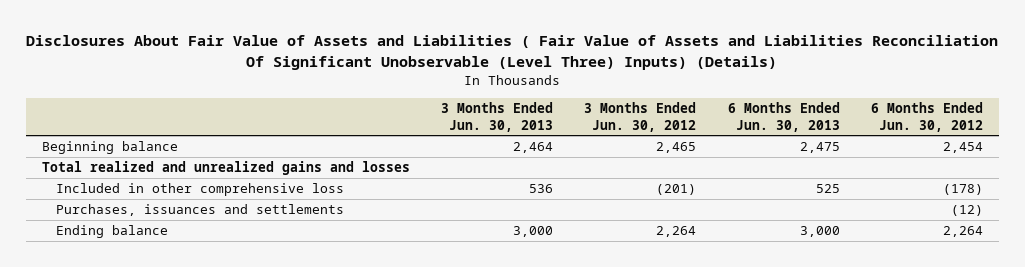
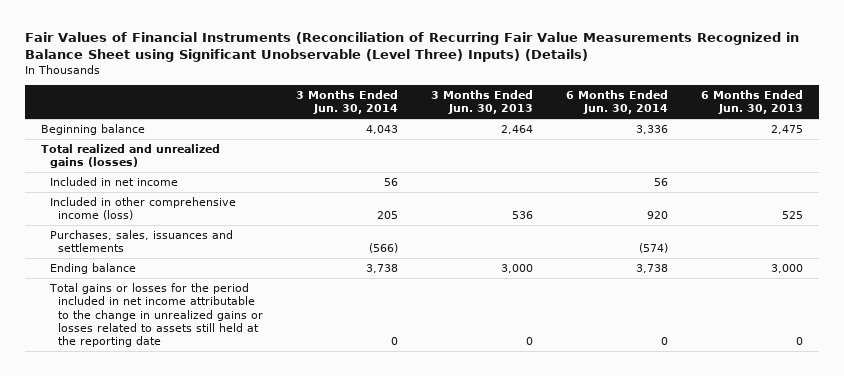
[26,35,999,70] Disclosures About Fair Value of Assets and Liabilities ( Fair Value of Assets and Liabilities Reconciliation Of Significant Unobservable (Level Three) Inputs) (Details) -> [24,32,799,63] Fair Values of Financial Instruments (Reconciliation of Recurring Fair Value Measurements Recognized in Balance Sheet using Significant Unobservable (Level Three) Inputs) (Details)
[584,102,697,132] 3 Months Ended Jun. 30, 2012 -> none
[871,102,984,132] 6 Months Ended Jun. 30, 2012 -> none
none -> [296,90,399,115] 3 Months Ended Jun. 30, 2014
none -> [566,90,669,115] 6 Months Ended Jun. 30, 2014
[41,161,410,176] Total realized and unrealized gains and losses -> [41,144,221,169] Total realized and unrealized gains (losses)
none -> [49,177,178,187] Included in net income
[55,183,344,197] Included in other comprehensive loss -> [49,197,236,221] Included in other comprehensive income (loss)
[55,204,344,217] Purchases, issuances and settlements -> [49,230,233,253] Purchases, sales, issuances and settlements
none -> [48,283,264,347] Total gains or losses for the period included in net income attributable to the change in unrealized gains or losses related to assets still held at the reporting date

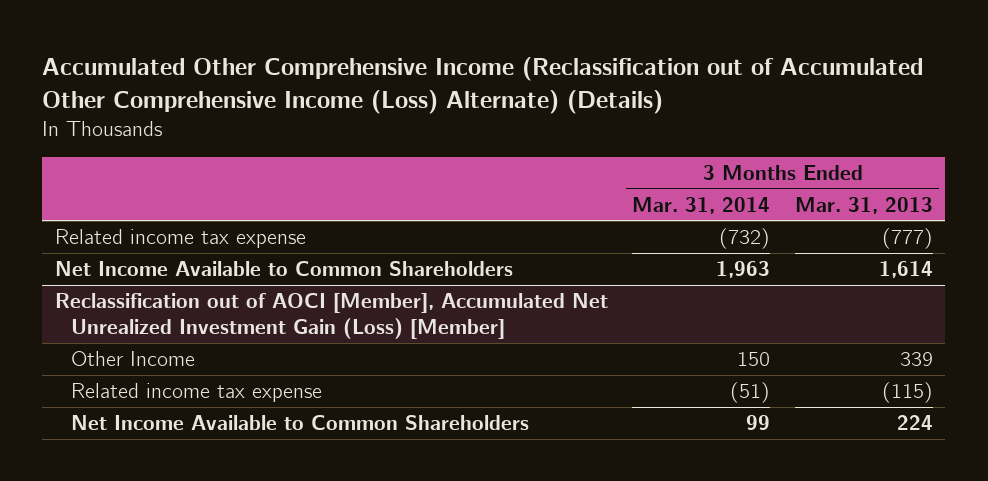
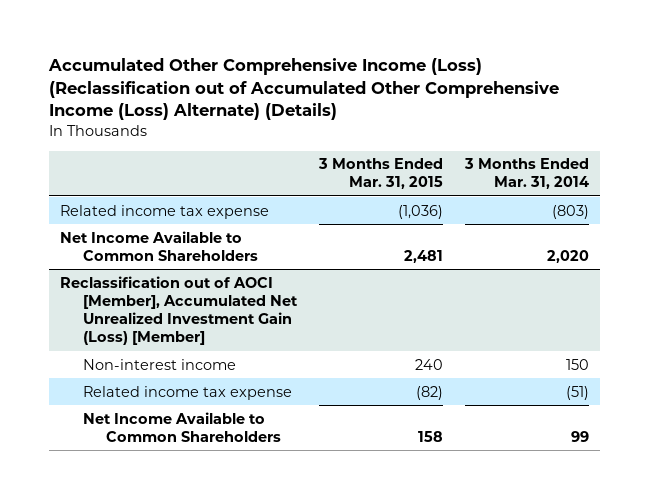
[42,57,924,114] Accumulated Other Comprehensive Income (Reclassification out of Accumulated Other Comprehensive Income (Loss) Alternate) (Details) -> [47,58,559,121] Accumulated Other Comprehensive Income (Loss) (Reclassification out of Accumulated Other Comprehensive Income (Loss) Alternate) (Details)
[795,196,934,214] Mar. 31, 2013 -> none
none -> [317,158,443,190] 3 Months Ended Mar. 31, 2015
[719,228,771,250] (732) -> [552,204,590,219] (803)
[716,261,771,279] 1,963 -> [547,249,590,263] 2,020
[71,351,196,367] Other Income -> [82,358,236,370] Non-interest income

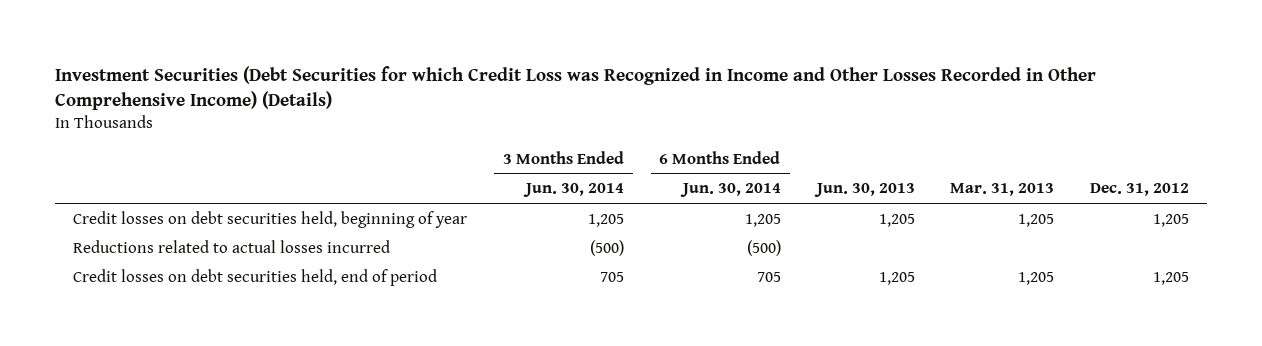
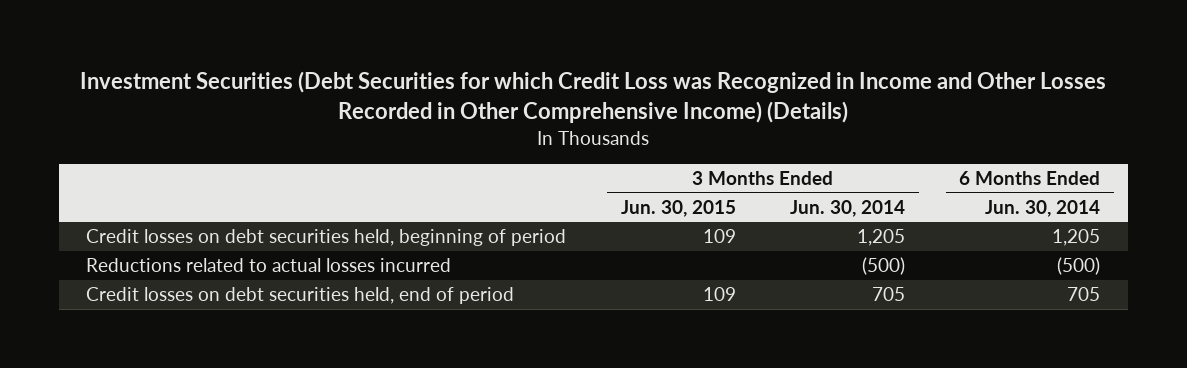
[813,183,915,198] Jun. 30, 2013 -> none
[950,183,1055,197] Mar. 31, 2013 -> none
[1089,183,1189,197] Dec. 31, 2012 -> none
none -> [620,200,736,218] Jun. 30, 2015
[73,210,468,228] Credit losses on debt securities held, beginning of year -> [86,229,567,247] Credit losses on debt securities held, beginning of period

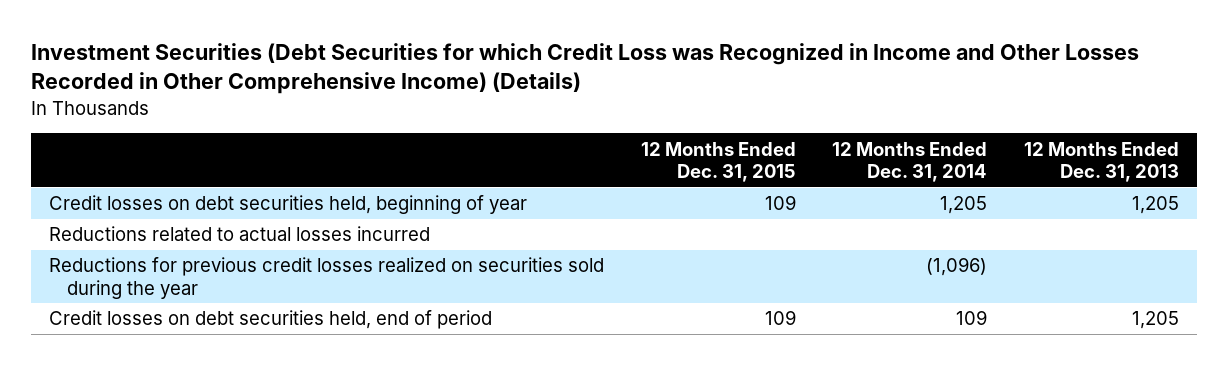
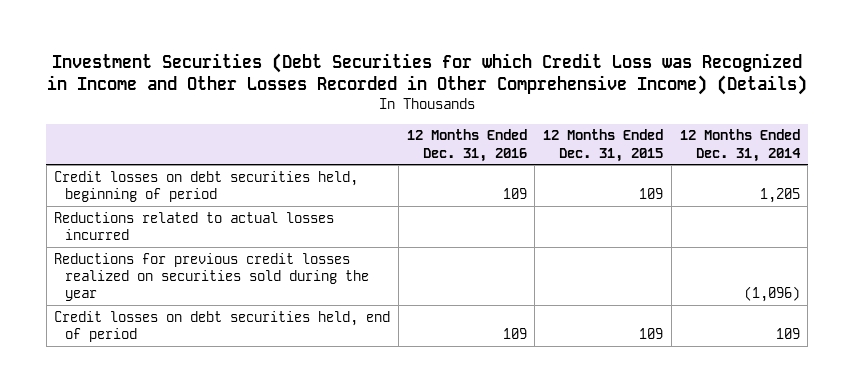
[1024,141,1180,183] 12 Months Ended Dec. 31, 2013 -> none
none -> [406,129,527,162] 12 Months Ended Dec. 31, 2016
[49,195,528,215] Credit losses on debt securities held, beginning of year -> [54,170,359,203] Credit losses on debt securities held, beginning of period

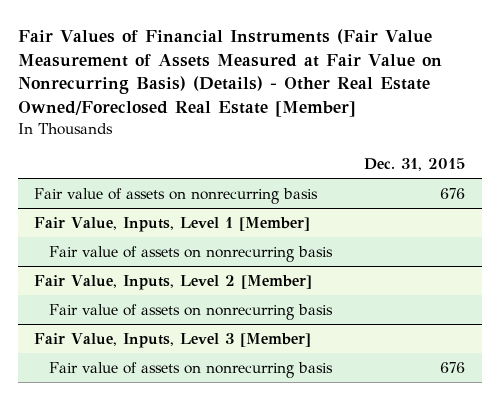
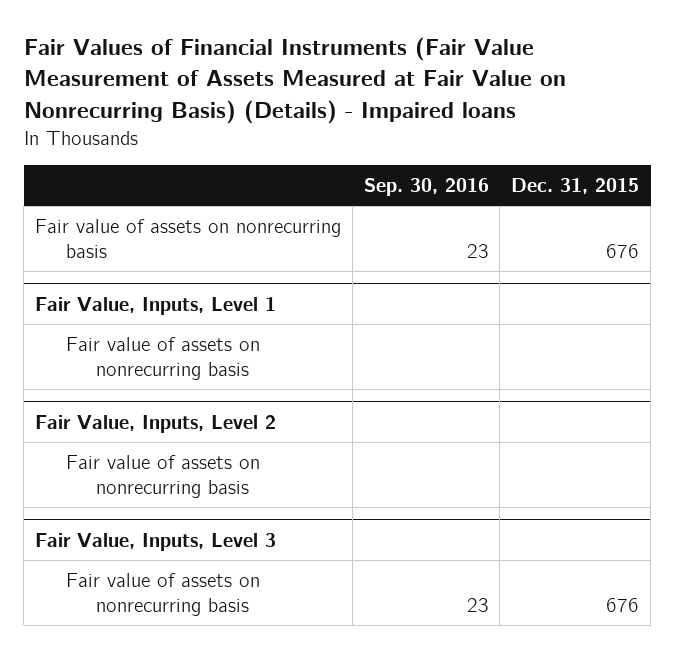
[18,28,443,118] Fair Values of Financial Instruments (Fair Value Measurement of Assets Measured at Fair Value on Nonrecurring Basis) (Details) - Other Real Estate Owned/Foreclosed Real Estate [Member] -> [23,36,566,124] Fair Values of Financial Instruments (Fair Value Measurement of Assets Measured at Fair Value on Nonrecurring Basis) (Details) - Impaired loans
none -> [363,178,489,197] Sep. 30, 2016
[34,216,311,232] Fair Value, Inputs, Level 1 [Member] -> [34,296,276,315] Fair Value, Inputs, Level 1
[34,274,313,290] Fair Value, Inputs, Level 2 [Member] -> [34,414,276,433] Fair Value, Inputs, Level 2
[34,332,312,348] Fair Value, Inputs, Level 3 [Member] -> [34,532,276,551] Fair Value, Inputs, Level 3

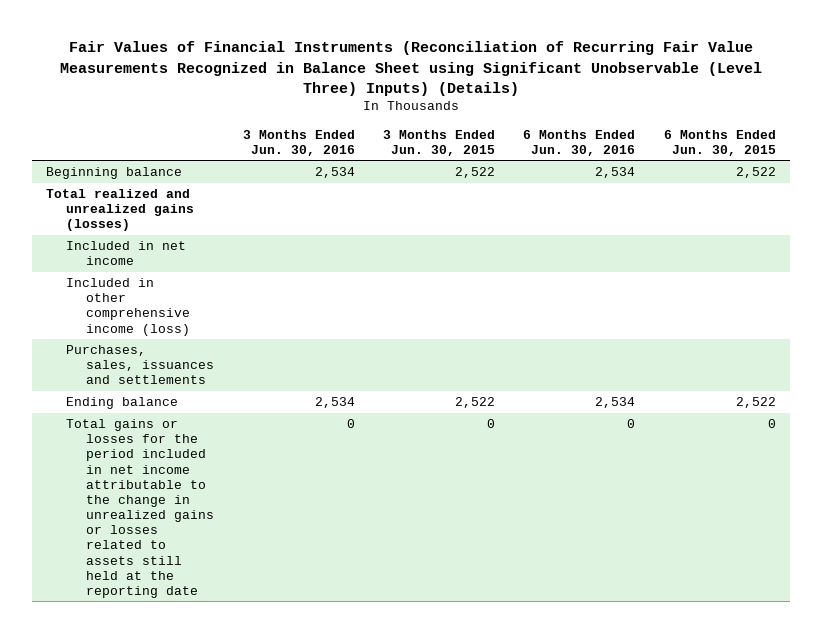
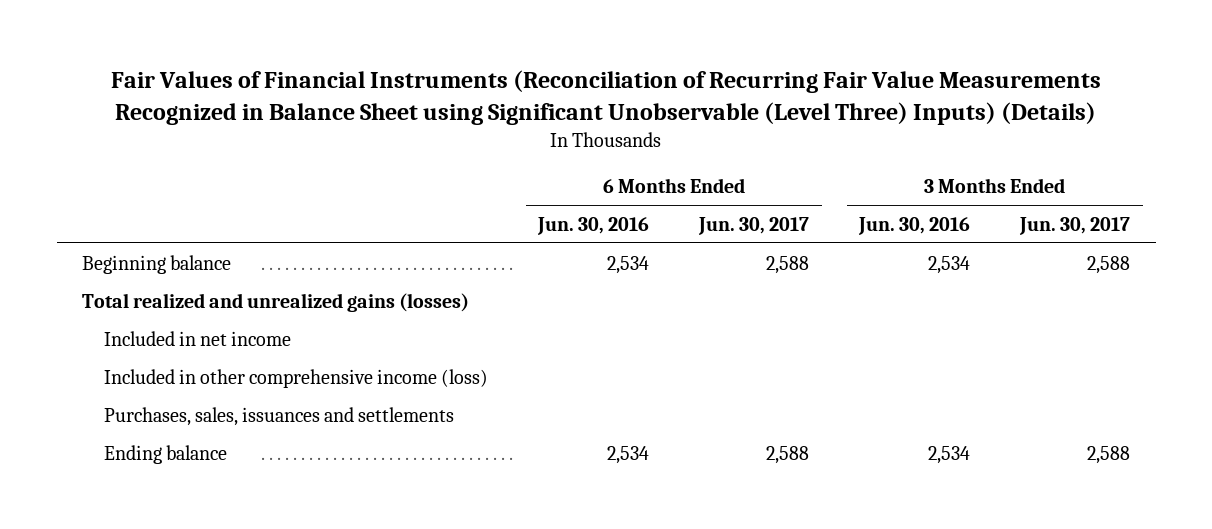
[383,129,496,156] 3 Months Ended Jun. 30, 2015 -> none
[663,129,776,156] 6 Months Ended Jun. 30, 2015 -> none
none -> [698,216,810,235] Jun. 30, 2017
none -> [1019,216,1131,235] Jun. 30, 2017
[66,419,215,598] Total gains or losses for the period included in net income attributable to the change in unrealized gains or losses related to assets still held at the reporting date -> none

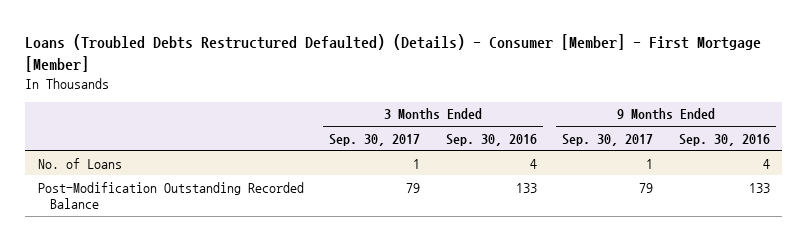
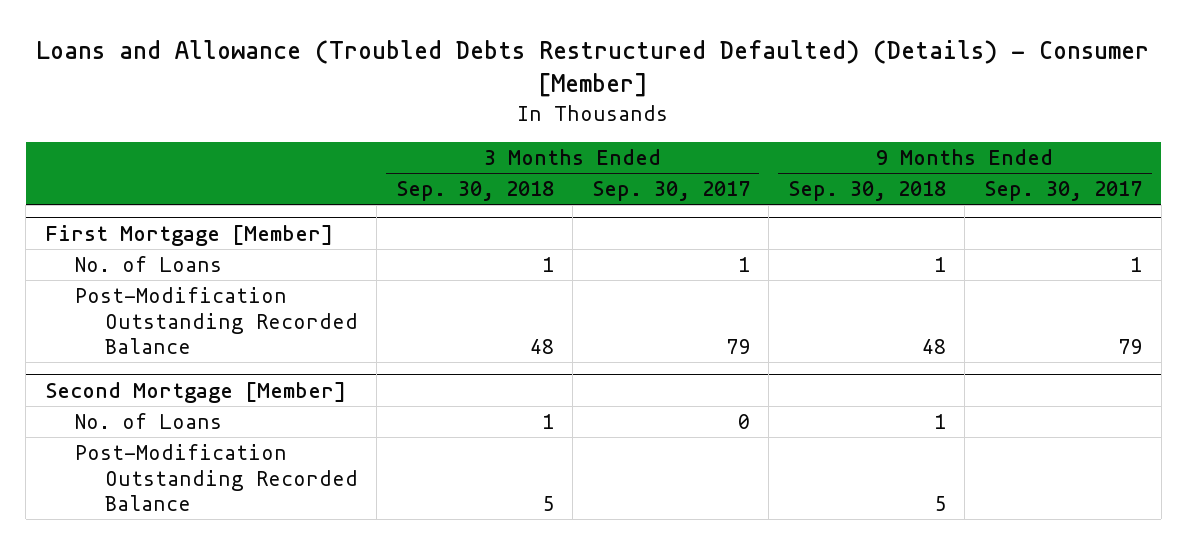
[24,33,761,72] Loans (Troubled Debts Restructured Defaulted) (Details) - Consumer [Member] - First Mortgage [Member] -> [36,39,1150,97] Loans and Allowance (Troubled Debts Restructured Defaulted) (Details) - Consumer [Member]
[445,133,537,146] Sep. 30, 2016 -> none
[678,133,770,146] Sep. 30, 2016 -> none
none -> [395,181,554,202] Sep. 30, 2018
none -> [787,181,946,202] Sep. 30, 2018
none -> [44,224,333,246] First Mortgage [Member]
none -> [44,381,346,403] Second Mortgage [Member]
none -> [74,412,222,429] No. of Loans
none -> [74,443,358,512] Post-Modification Outstanding Recorded Balance

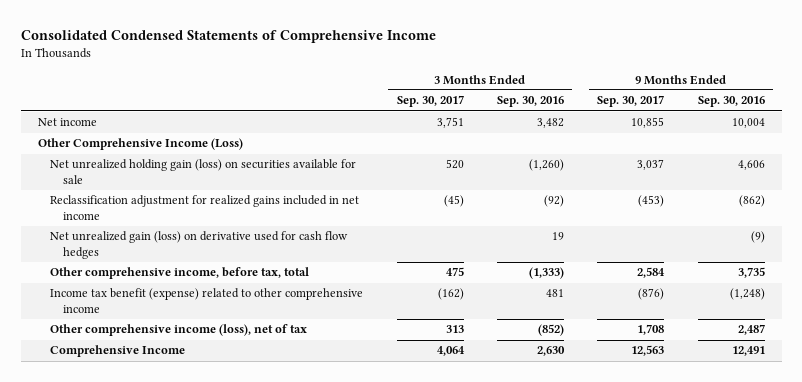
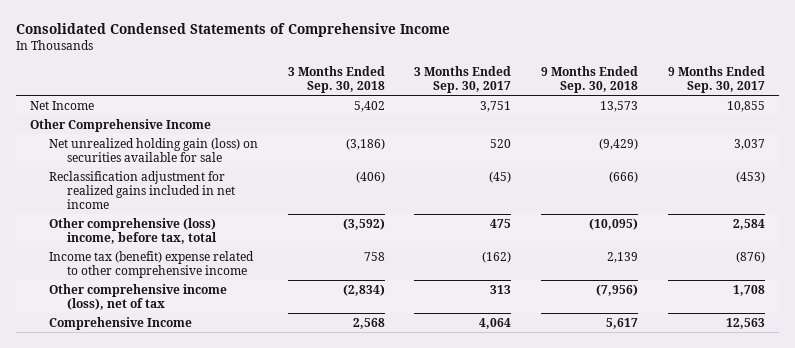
[497,96,565,108] Sep. 30, 2016 -> none
[697,96,765,108] Sep. 30, 2016 -> none
none -> [287,65,385,93] 3 Months Ended Sep. 30, 2018
none -> [540,65,638,93] 9 Months Ended Sep. 30, 2018
[37,118,97,127] Net income -> [30,100,95,110] Net Income
[37,138,243,151] Other Comprehensive Income (Loss) -> [30,118,212,132] Other Comprehensive Income
[50,231,349,259] Net unrealized gain (loss) on derivative used for cash flow hedges -> none
[50,267,310,280] Other comprehensive income, before tax, total -> [48,217,218,244] Other comprehensive (loss) income, before tax, total
[50,288,364,313] Income tax benefit (expense) related to other comprehensive income -> [48,250,254,278] Income tax (benefit) expense related to other comprehensive income

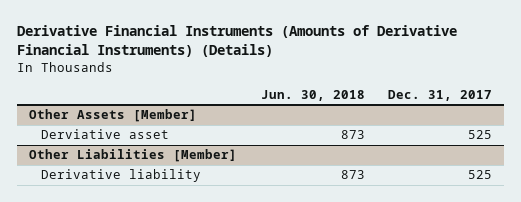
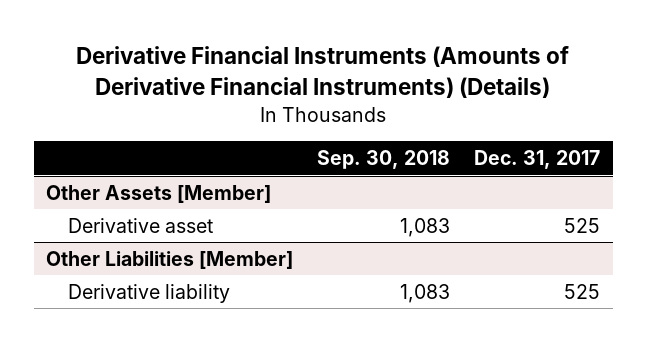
[260,89,365,101] Jun. 30, 2018 -> none
none -> [317,150,451,170] Sep. 30, 2018
[40,129,169,140] Derviative asset -> [67,217,213,233] Derivative asset

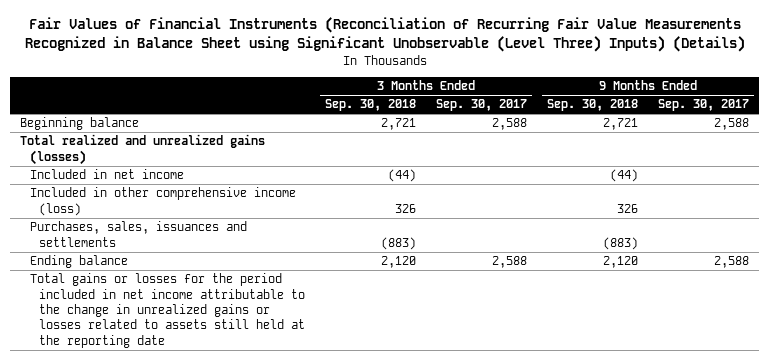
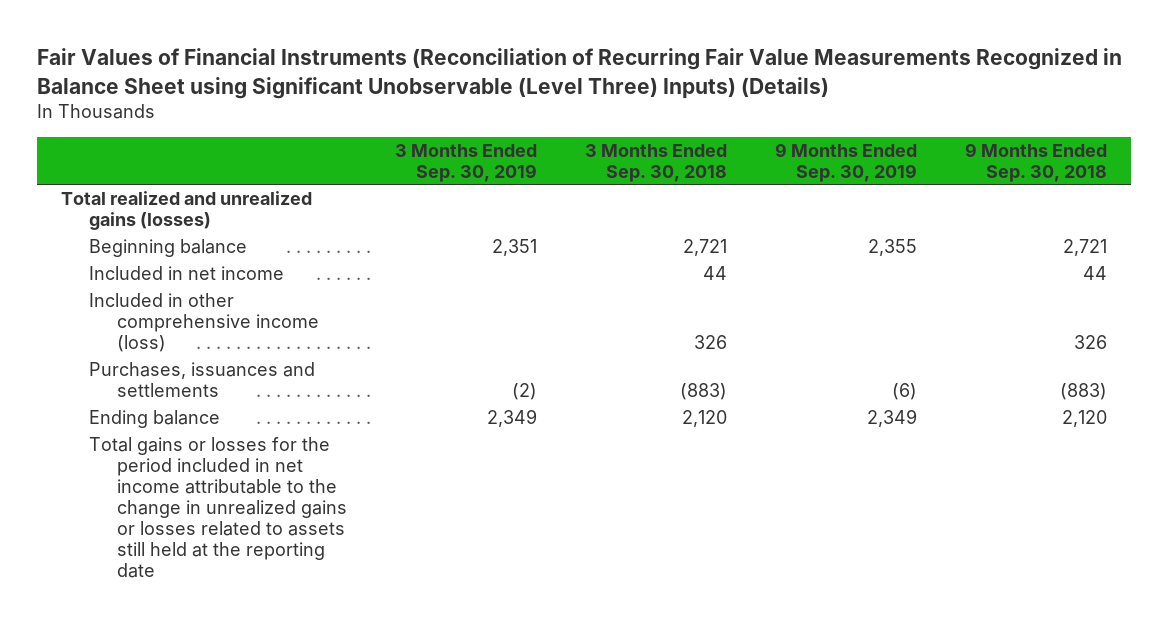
[436,99,528,112] Sep. 30, 2017 -> none
[658,99,750,112] Sep. 30, 2017 -> none
none -> [394,143,537,182] 3 Months Ended Sep. 30, 2019
none -> [774,142,917,182] 9 Months Ended Sep. 30, 2019
[20,117,140,131] Beginning balance -> [88,239,247,258] Beginning balance
[388,169,417,183] (44) -> [702,266,727,281] 44
[610,169,639,183] (44) -> [1082,266,1107,281] 44
[29,221,247,247] Purchases, sales, issuances and settlements -> [88,362,315,397] Purchases, issuances and settlements

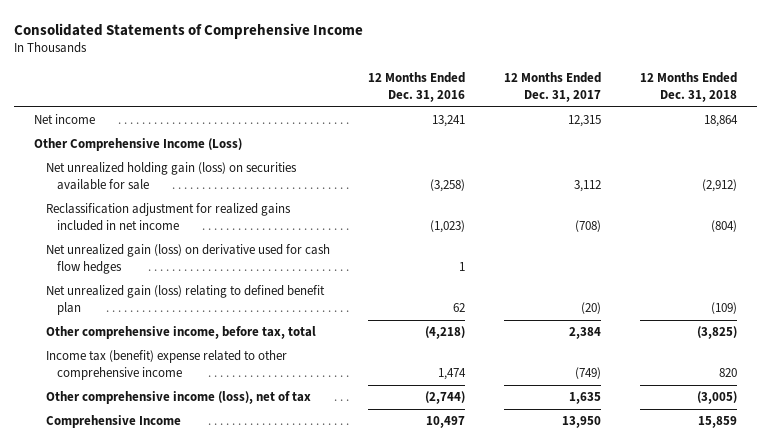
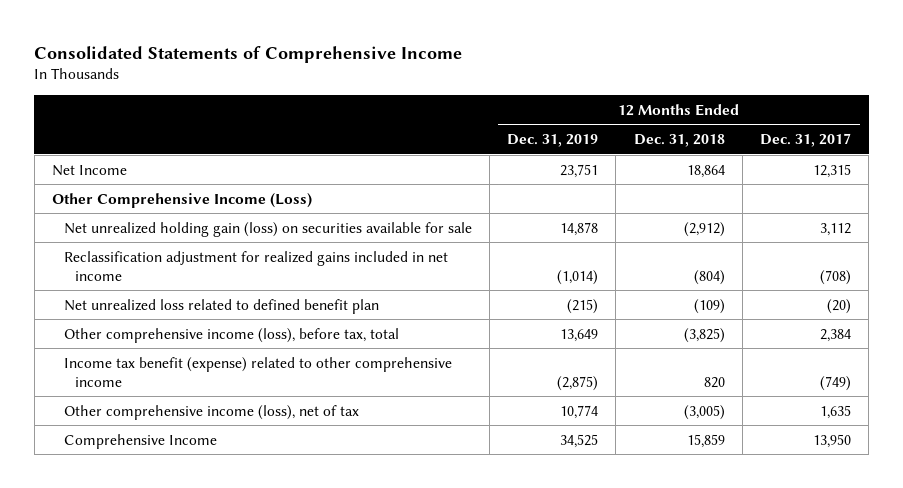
[368,72,466,102] 12 Months Ended Dec. 31, 2016 -> none
none -> [507,134,599,148] Dec. 31, 2019
[33,114,95,125] Net income -> [52,164,128,176] Net Income
[45,244,330,275] Net unrealized gain (loss) on derivative used for cash flow hedges -> none
[45,285,325,316] Net unrealized gain (loss) relating to defined benefit plan -> [63,298,379,314] Net unrealized loss related to defined benefit plan
[45,326,316,340] Other comprehensive income, before tax, total -> [63,327,399,343] Other comprehensive income (loss), before tax, total
[45,350,287,381] Income tax (benefit) expense related to other comprehensive income -> [63,356,452,387] Income tax benefit (expense) related to other comprehensive income

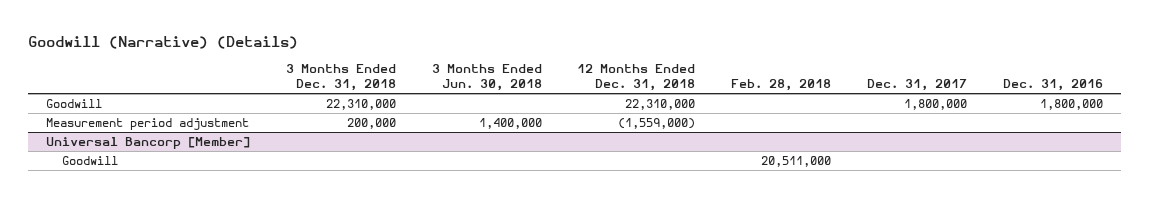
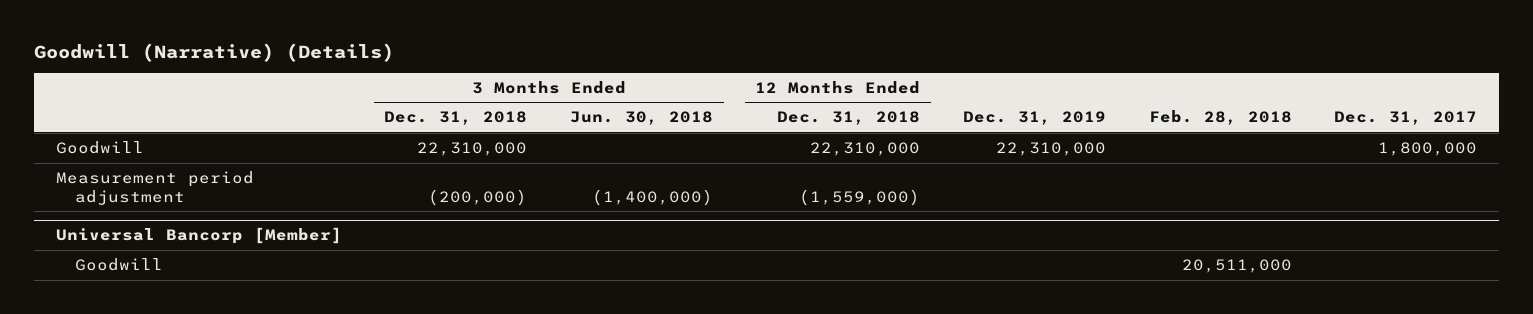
[1003,79,1104,92] Dec. 31, 2016 -> none
none -> [963,111,1107,126] Dec. 31, 2019
[346,118,396,130] 200,000 -> [428,188,528,206] (200,000)
[478,118,542,130] 1,400,000 -> [591,188,713,206] (1,400,000)

